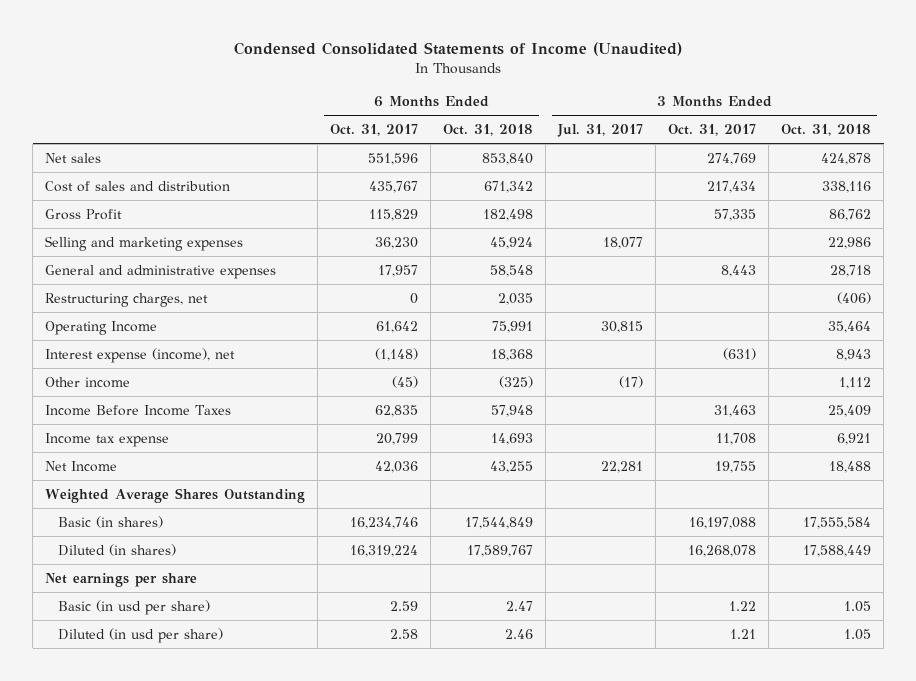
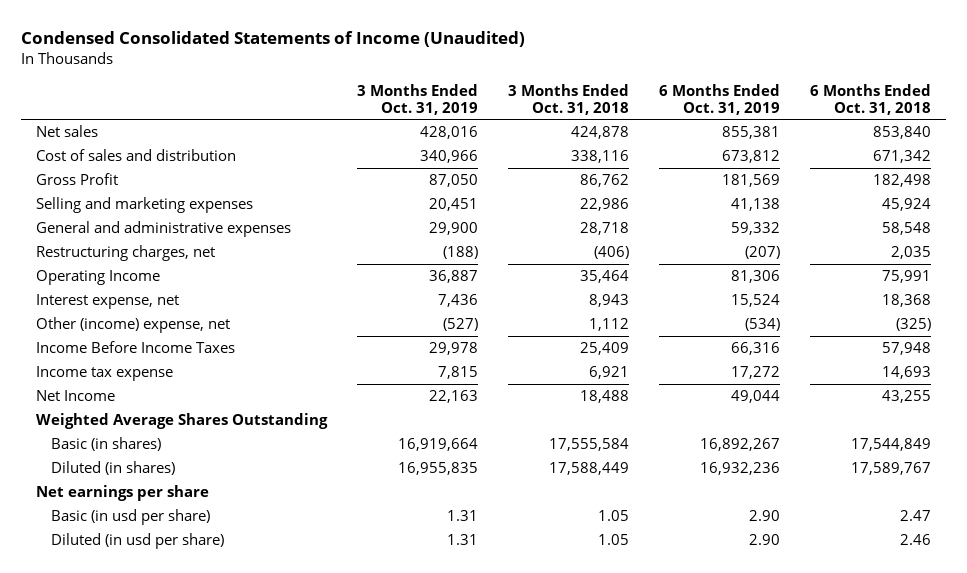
[330,124,419,137] Oct. 31, 2017 -> none
[557,124,644,138] Jul. 31, 2017 -> none
[668,124,757,137] Oct. 31, 2017 -> none
none -> [356,83,478,115] 3 Months Ended Oct. 31, 2019
none -> [658,83,780,115] 6 Months Ended Oct. 31, 2019
[45,347,236,363] Interest expense (income), net -> [35,294,179,310] Interest expense, net
[45,376,131,388] Other income -> [35,317,230,334] Other (income) expense, net

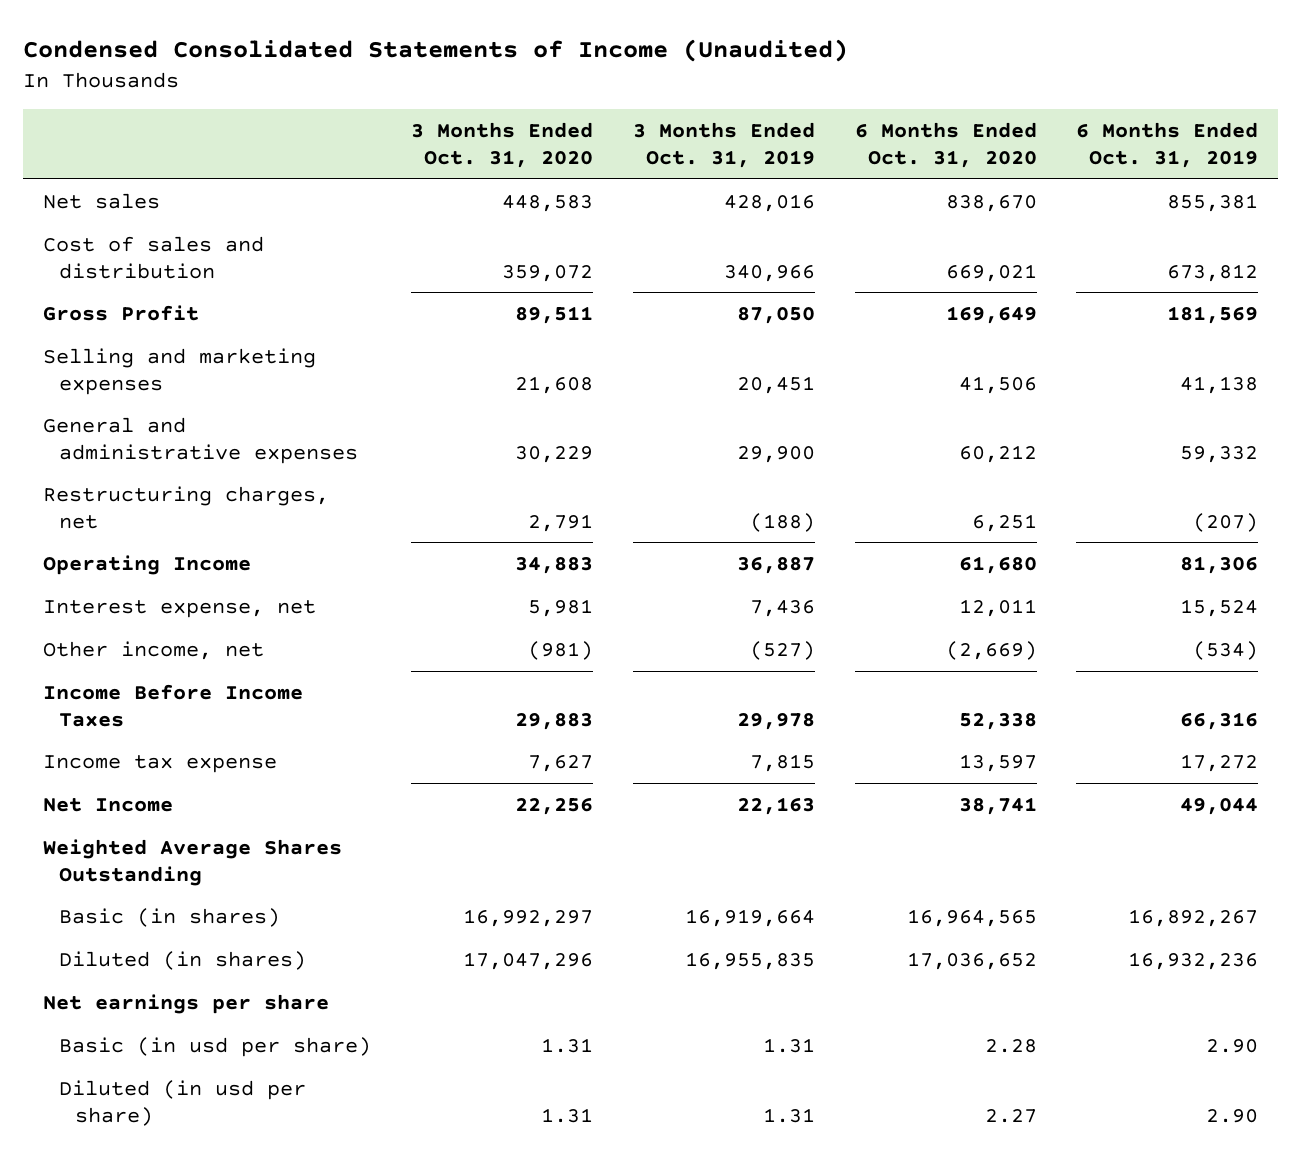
[507,83,629,115] 3 Months Ended Oct. 31, 2018 -> none
[809,83,931,115] 6 Months Ended Oct. 31, 2018 -> none
none -> [410,122,593,169] 3 Months Ended Oct. 31, 2020
none -> [854,122,1037,169] 6 Months Ended Oct. 31, 2020
[35,317,230,334] Other (income) expense, net -> [42,640,264,660] Other income, net

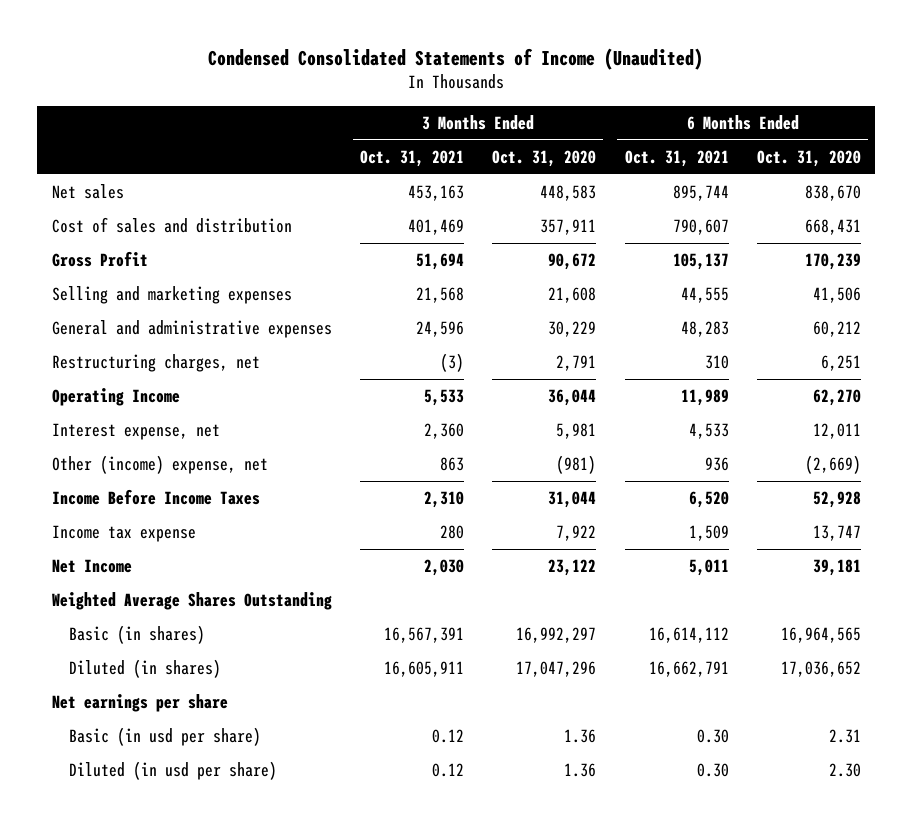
[632,122,815,169] 3 Months Ended Oct. 31, 2019 -> none
[1076,122,1259,169] 6 Months Ended Oct. 31, 2019 -> none
none -> [359,150,464,168] Oct. 31, 2021
none -> [624,150,729,168] Oct. 31, 2021
[501,264,593,282] 359,072 -> [540,219,597,236] 357,911
[945,263,1037,282] 669,021 -> [804,219,861,236] 668,431
[514,305,593,324] 89,511 -> [548,253,597,271] 90,672
[945,305,1037,324] 169,649 -> [804,253,861,271] 170,239
[514,556,593,574] 34,883 -> [548,389,597,407] 36,044
[958,555,1037,574] 61,680 -> [812,389,861,407] 62,270
[42,640,264,660] Other income, net -> [51,455,268,475] Other (income) expense, net
[514,712,593,730] 29,883 -> [548,491,597,509] 31,044
[958,712,1037,730] 52,338 -> [812,491,861,509] 52,928
[527,754,593,772] 7,627 -> [556,525,597,542] 7,922
[958,753,1037,772] 13,597 -> [812,525,861,542] 13,747
[514,797,593,815] 22,256 -> [548,559,597,577] 23,122
[958,796,1037,815] 38,741 -> [812,559,861,577] 39,181
[540,1037,593,1053] 1.31 -> [564,729,597,744] 1.36
[984,1038,1037,1053] 2.28 -> [828,729,861,744] 2.31
[540,1107,593,1123] 1.31 -> [564,763,597,778] 1.36
[984,1108,1037,1123] 2.27 -> [828,763,861,778] 2.30

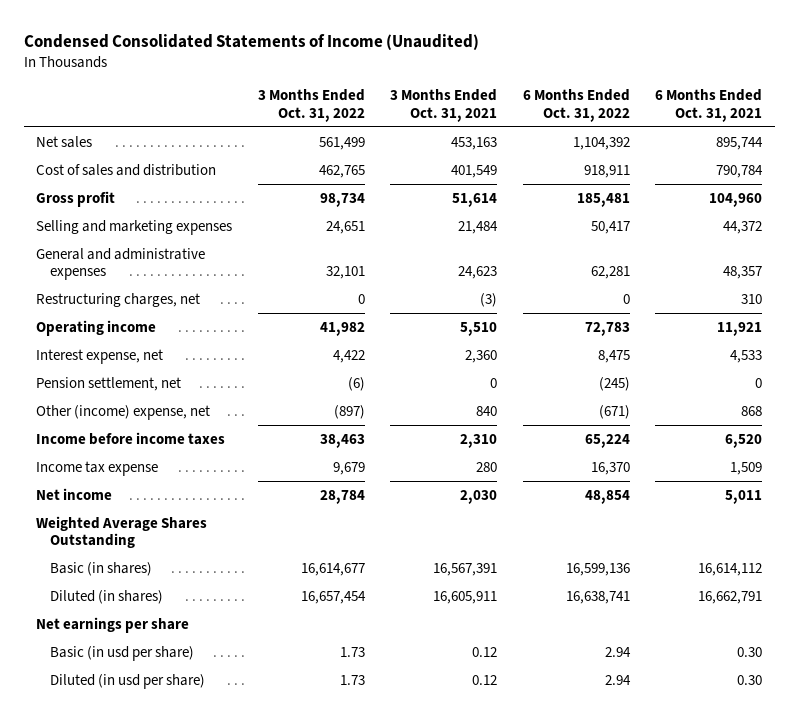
[492,150,597,168] Oct. 31, 2020 -> none
[756,150,861,168] Oct. 31, 2020 -> none
none -> [257,89,365,122] 3 Months Ended Oct. 31, 2022
none -> [522,89,630,122] 6 Months Ended Oct. 31, 2022
[407,219,464,236] 401,469 -> [451,164,498,178] 401,549
[672,219,729,236] 790,607 -> [715,164,763,178] 790,784
[51,251,148,268] Gross Profit -> [36,190,116,207] Gross profit
[415,253,464,271] 51,694 -> [452,192,498,207] 51,614
[672,253,729,271] 105,137 -> [708,192,762,207] 104,960
[415,287,464,304] 21,568 -> [458,220,499,234] 21,484
[680,287,729,304] 44,555 -> [722,220,762,234] 44,372
[415,321,464,338] 24,596 -> [458,266,498,280] 24,623
[680,321,729,338] 48,283 -> [722,266,762,280] 48,357
[51,388,180,407] Operating Income -> [36,319,157,336] Operating income
[423,389,464,407] 5,533 -> [460,321,498,336] 5,510
[680,389,729,407] 11,989 -> [716,321,762,336] 11,921
none -> [36,376,182,391] Pension settlement, net
[439,457,464,472] 863 -> [476,405,498,416] 840
[704,457,729,472] 936 -> [740,405,762,416] 868
[51,489,260,506] Income Before Income Taxes -> [36,431,226,445] Income before income taxes
[51,559,132,574] Net Income -> [36,487,113,500] Net income

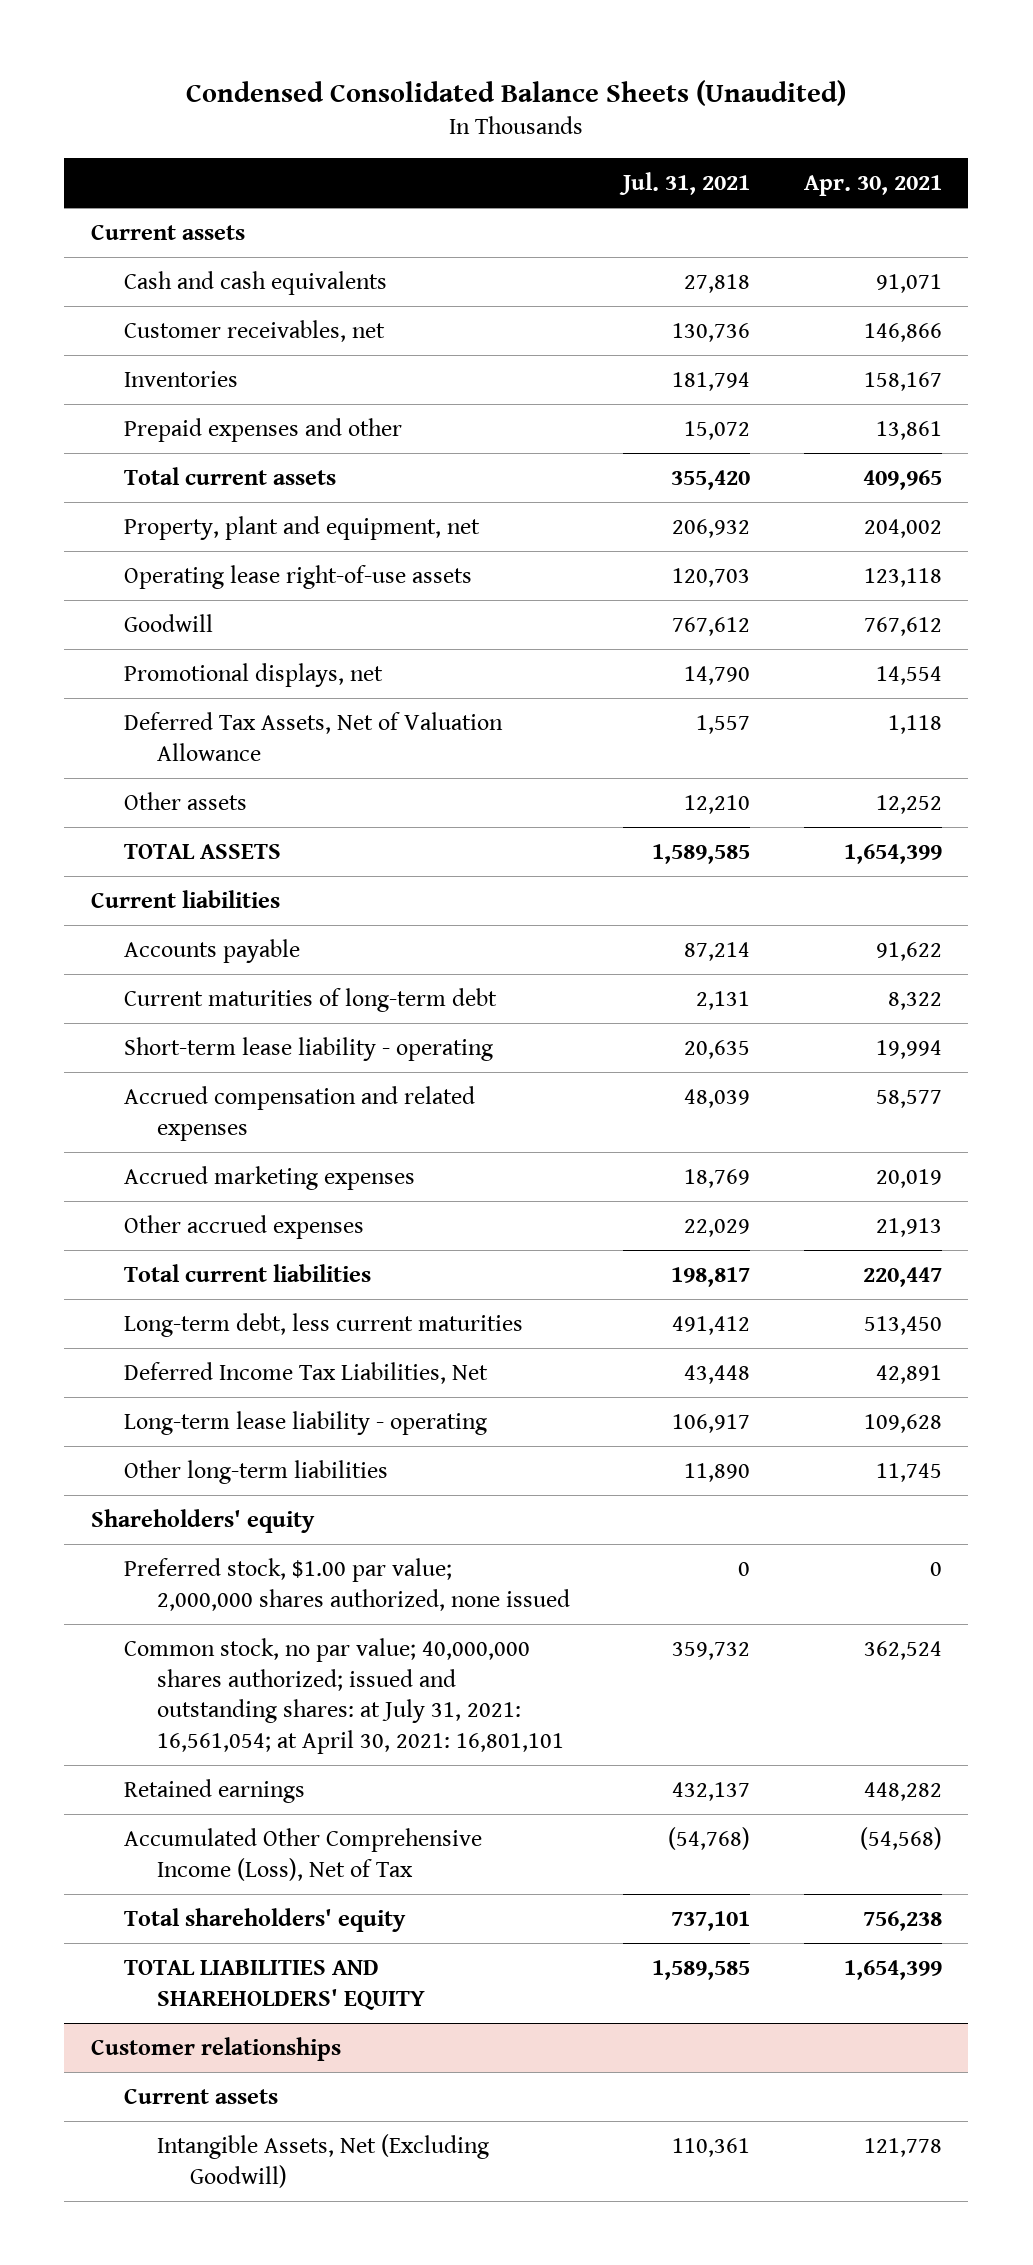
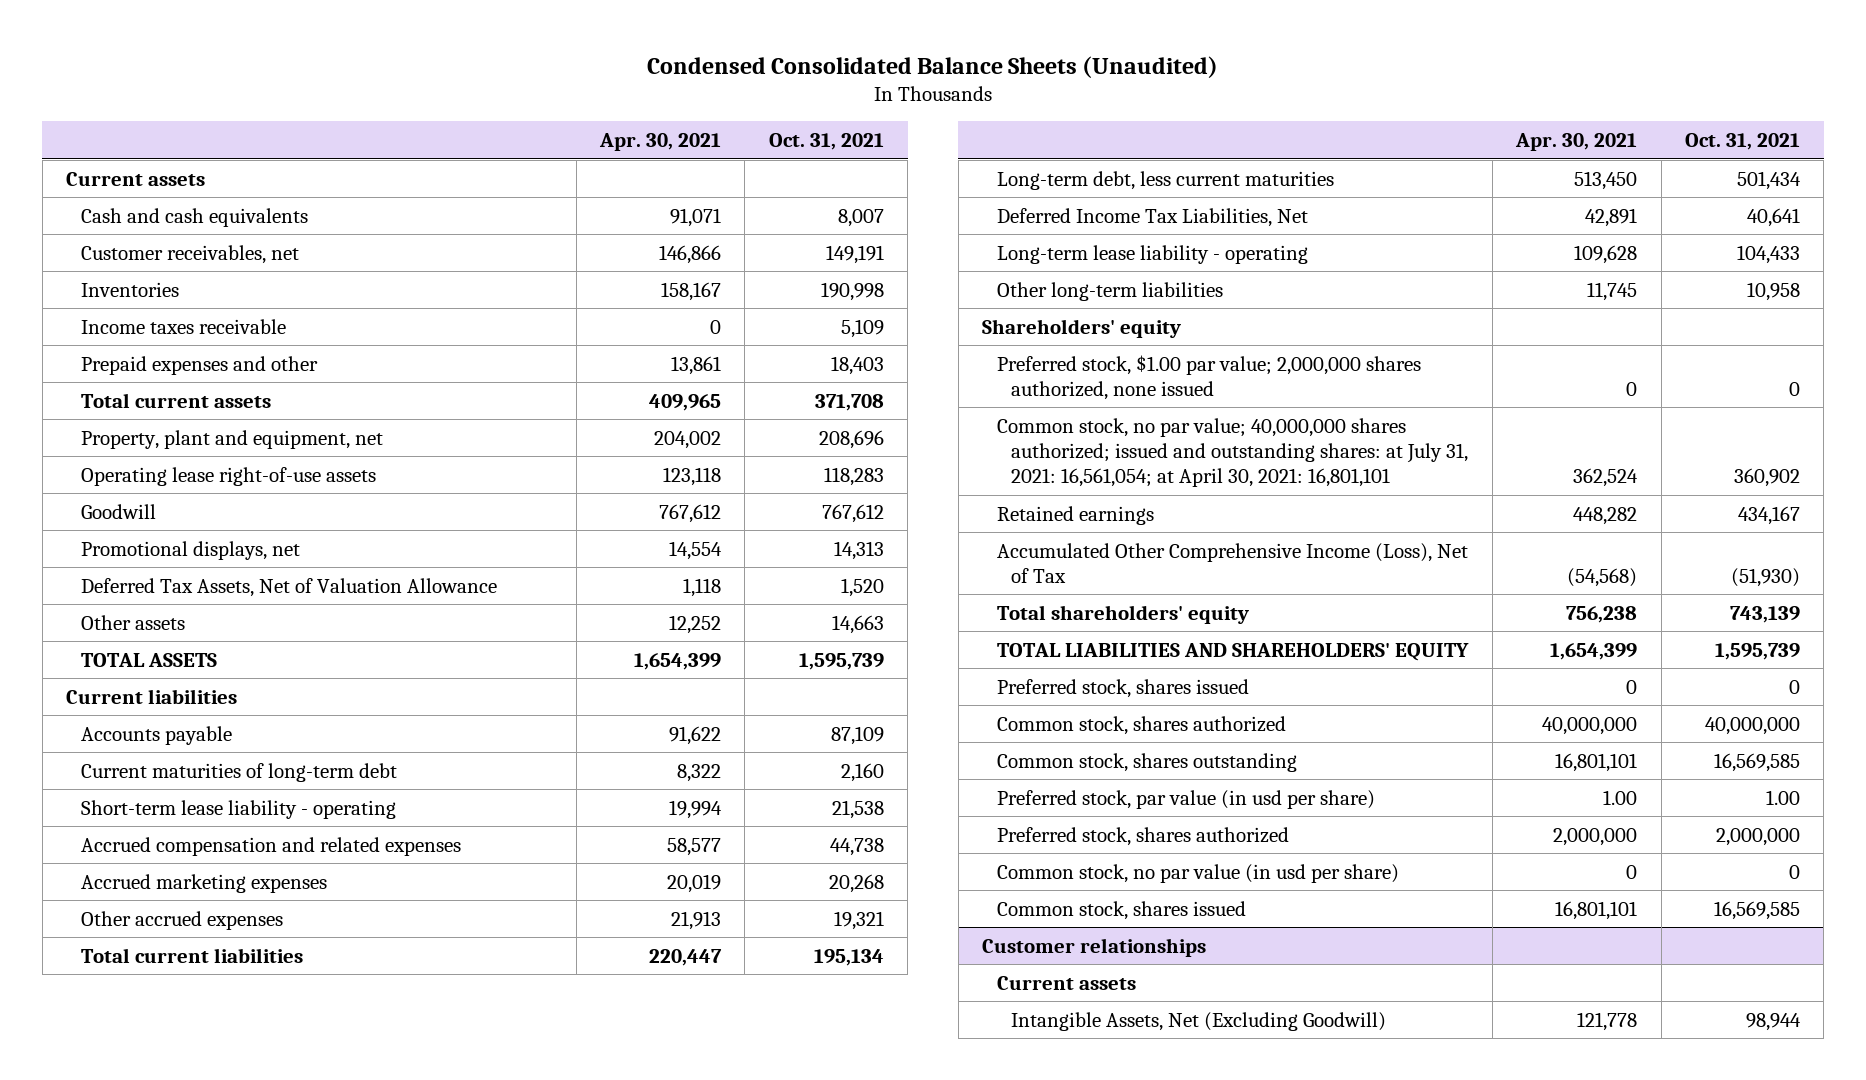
[619,172,751,196] Jul. 31, 2021 -> none
none -> [768,133,884,151] Oct. 31, 2021
none -> [80,318,286,334] Income taxes receivable
none -> [996,678,1249,698] Preferred stock, shares issued
none -> [996,715,1286,735] Common stock, shares authorized
none -> [996,752,1297,772] Common stock, shares outstanding
none -> [996,789,1375,809] Preferred stock, par value (in usd per share)
none -> [996,826,1289,846] Preferred stock, shares authorized
none -> [996,863,1399,883] Common stock, no par value (in usd per share)
none -> [996,900,1246,920] Common stock, shares issued

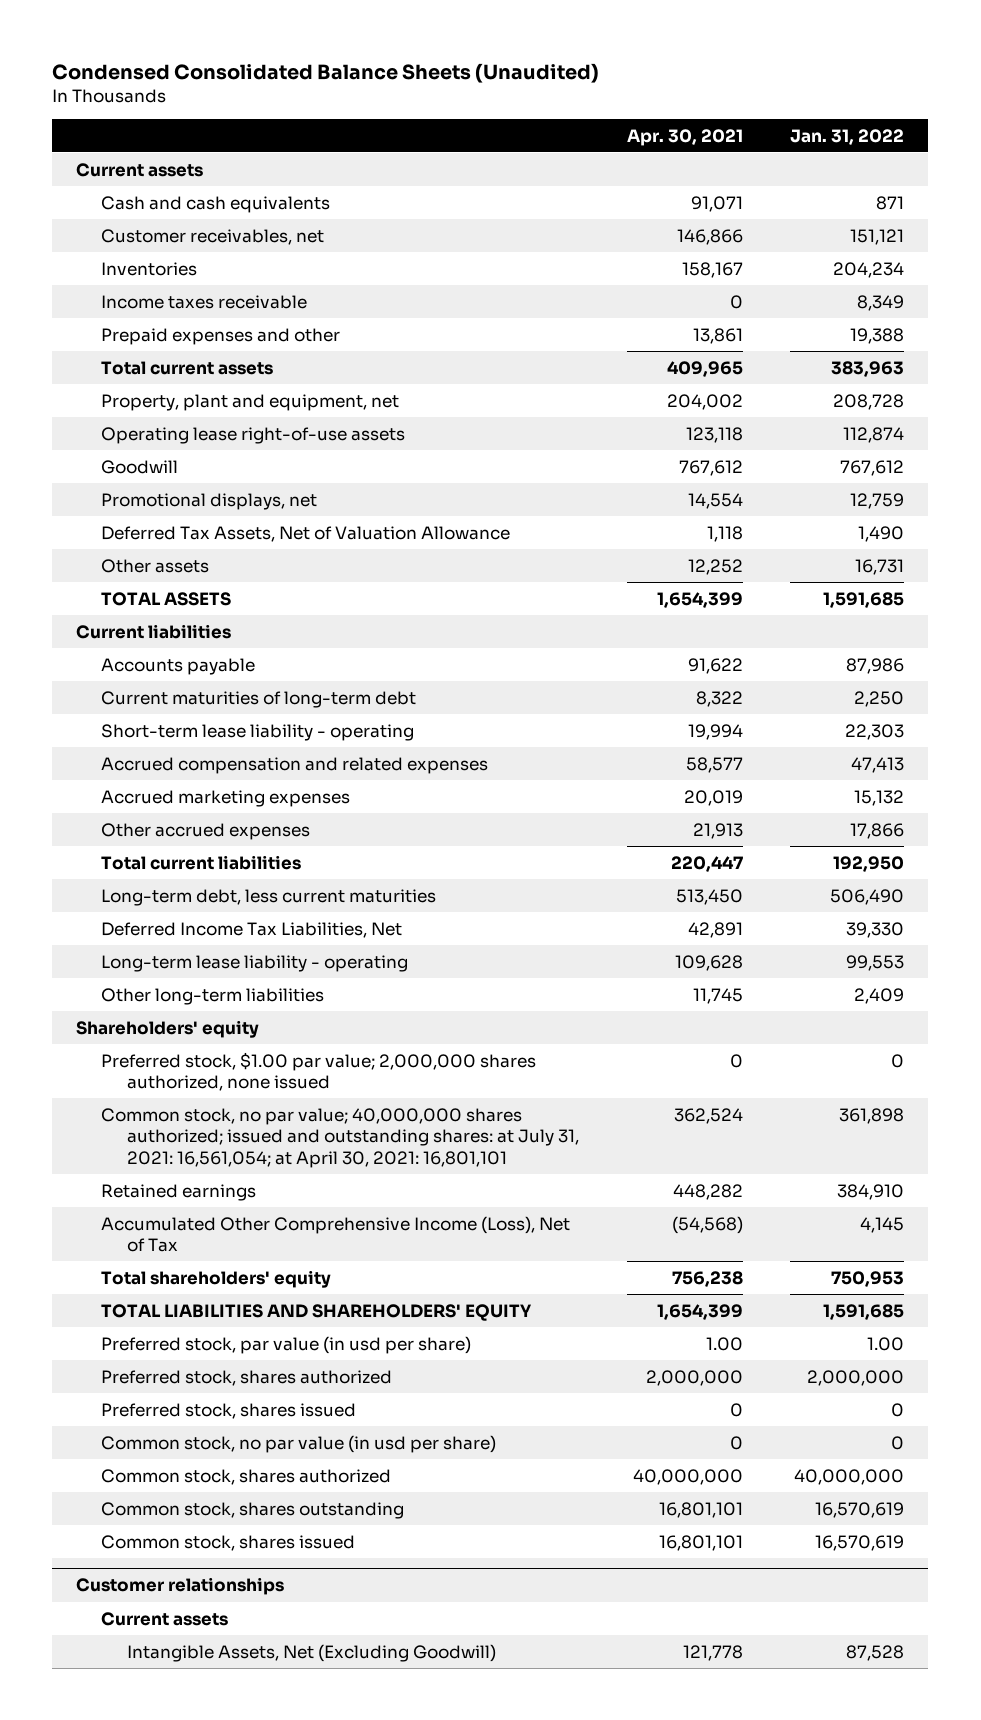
[768,133,884,151] Oct. 31, 2021 -> none
none -> [790,128,905,145] Jan. 31, 2022
[996,678,1249,698] Preferred stock, shares issued -> [101,1402,357,1419] Preferred stock, shares issued
[996,715,1286,735] Common stock, shares authorized -> [101,1468,392,1485] Common stock, shares authorized
[996,752,1297,772] Common stock, shares outstanding -> [101,1501,405,1519] Common stock, shares outstanding

